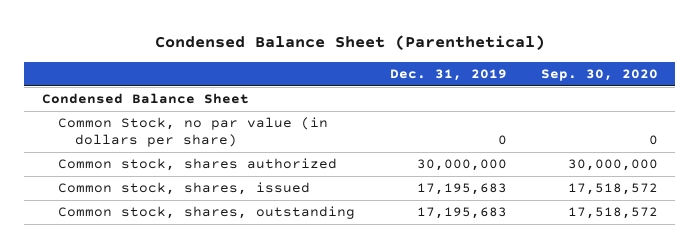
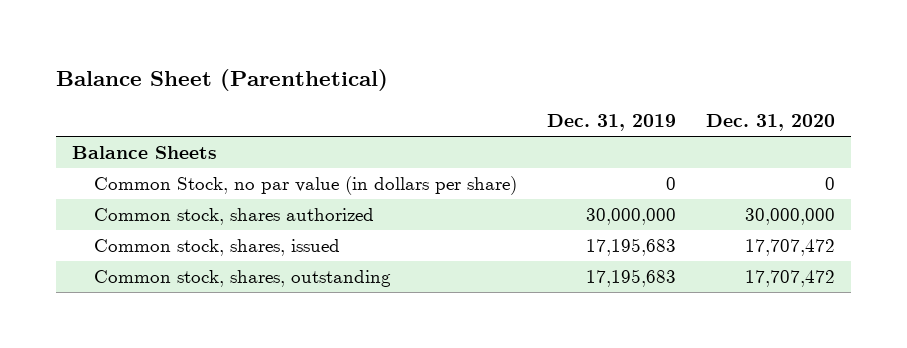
[154,35,545,51] Condensed Balance Sheet (Parenthetical) -> [56,68,389,91] Balance Sheet (Parenthetical)
[541,69,659,82] Sep. 30, 2020 -> none
none -> [706,114,836,132] Dec. 31, 2020
[41,93,249,105] Condensed Balance Sheet -> [71,146,217,160] Balance Sheets

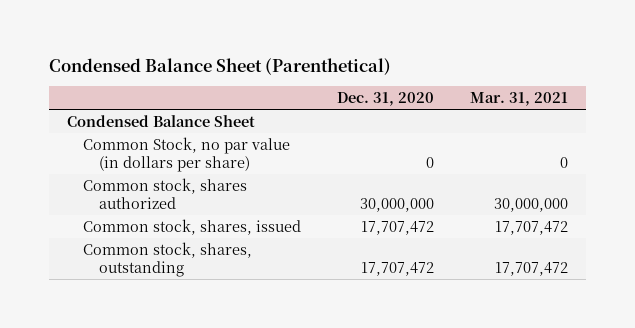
[56,68,389,91] Balance Sheet (Parenthetical) -> [49,57,392,75] Condensed Balance Sheet (Parenthetical)
[547,114,677,132] Dec. 31, 2019 -> none
none -> [469,92,568,107] Mar. 31, 2021
[71,146,217,160] Balance Sheets -> [67,114,256,127] Condensed Balance Sheet

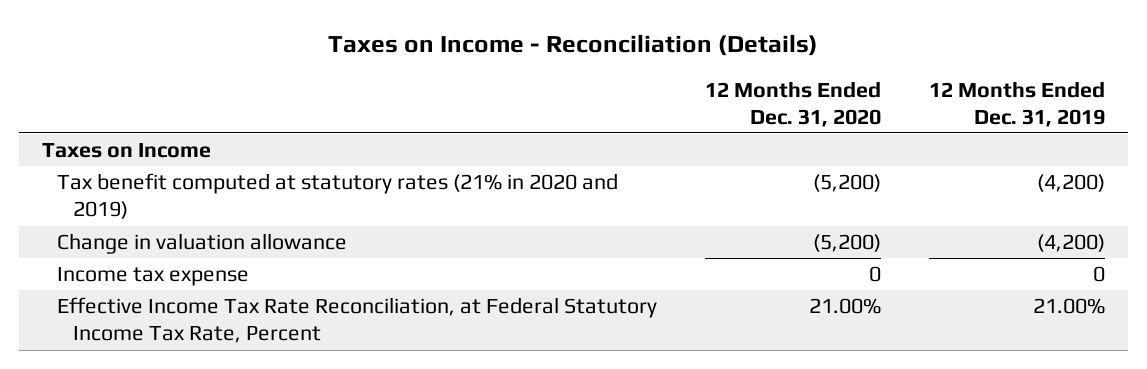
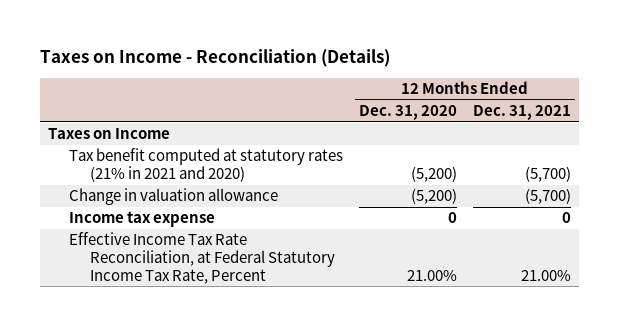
[928,80,1105,127] 12 Months Ended Dec. 31, 2019 -> none
none -> [472,105,571,121] Dec. 31, 2021
[57,173,619,220] Tax benefit computed at statutory rates (21% in 2020 and 2019) -> [68,148,343,183] Tax benefit computed at statutory rates (21% in 2021 and 2020)

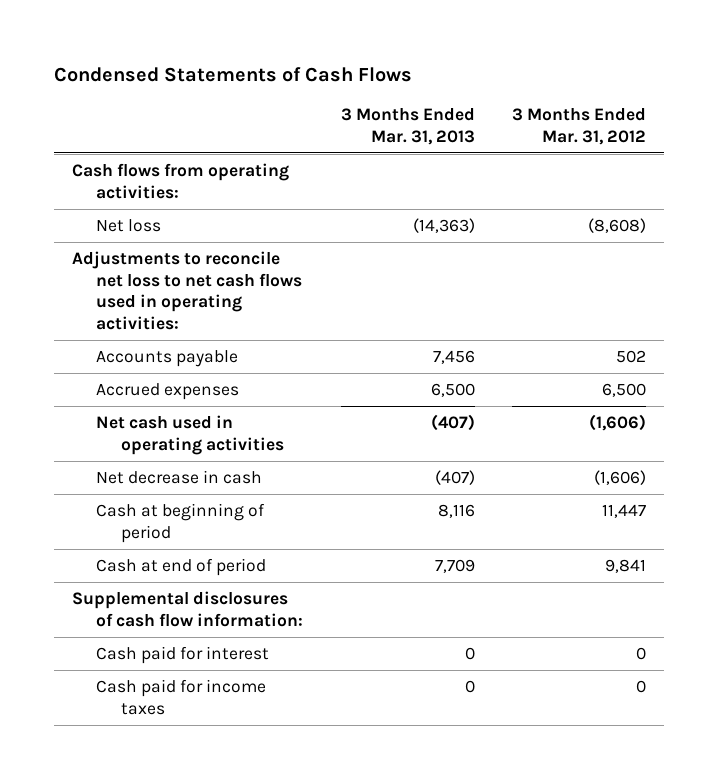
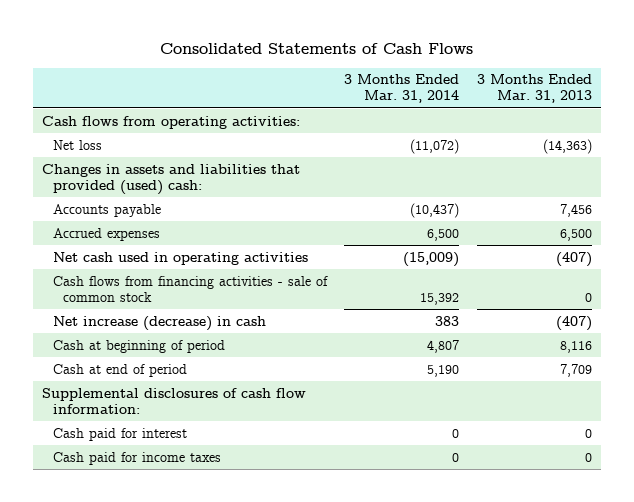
[53,66,412,82] Condensed Statements of Cash Flows -> [160,43,474,55] Consolidated Statements of Cash Flows
[511,108,646,145] 3 Months Ended Mar. 31, 2012 -> none
none -> [344,74,460,104] 3 Months Ended Mar. 31, 2014
[72,251,303,330] Adjustments to reconcile net loss to net cash flows used in operating activities: -> none
none -> [42,163,301,195] Changes in assets and liabilities that provided (used) cash:
none -> [52,275,328,302] Cash flows from financing activities - sale of common stock
[96,470,263,485] Net decrease in cash -> [52,315,266,331] Net increase (decrease) in cash

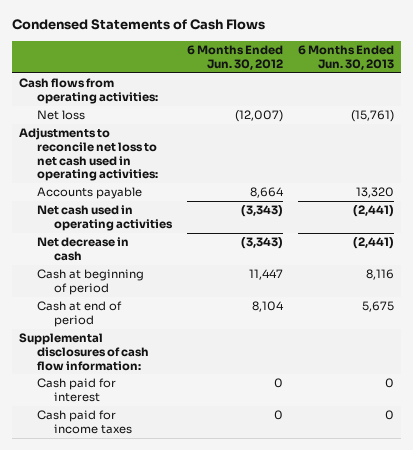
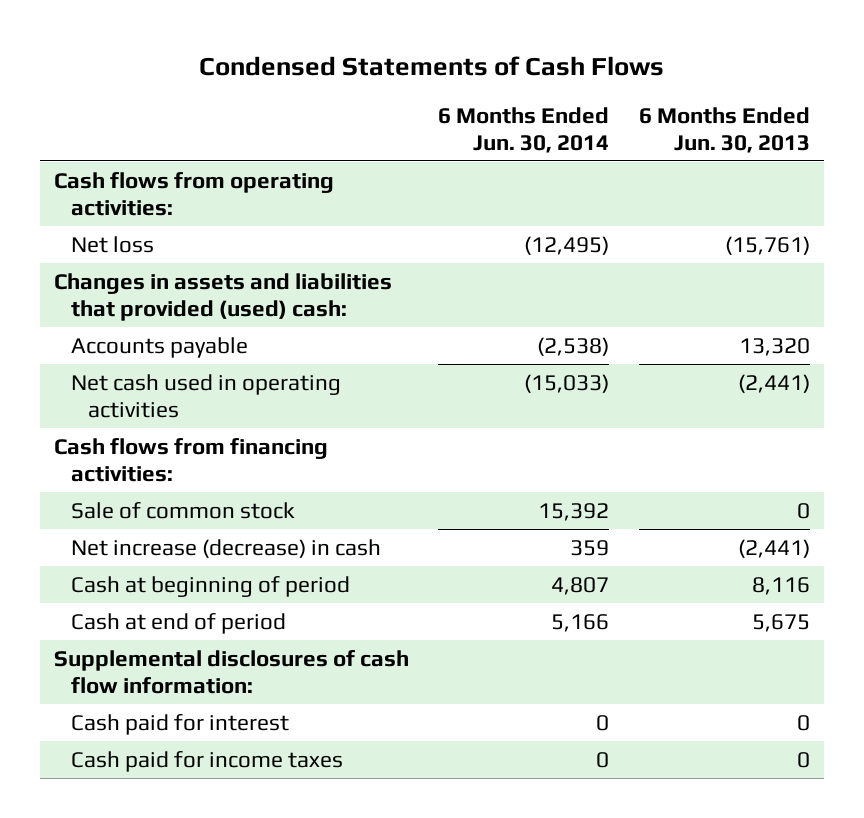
[186,44,283,70] 6 Months Ended Jun. 30, 2012 -> none
none -> [438,106,610,153] 6 Months Ended Jun. 30, 2014
[19,128,158,182] Adjustments to reconcile net loss to net cash used in operating activities: -> none
none -> [54,272,393,321] Changes in assets and liabilities that provided (used) cash:
none -> [54,437,329,482] Cash flows from financing activities:
none -> [70,501,295,519] Sale of common stock
[36,237,129,261] Net decrease in cash -> [70,538,381,558] Net increase (decrease) in cash

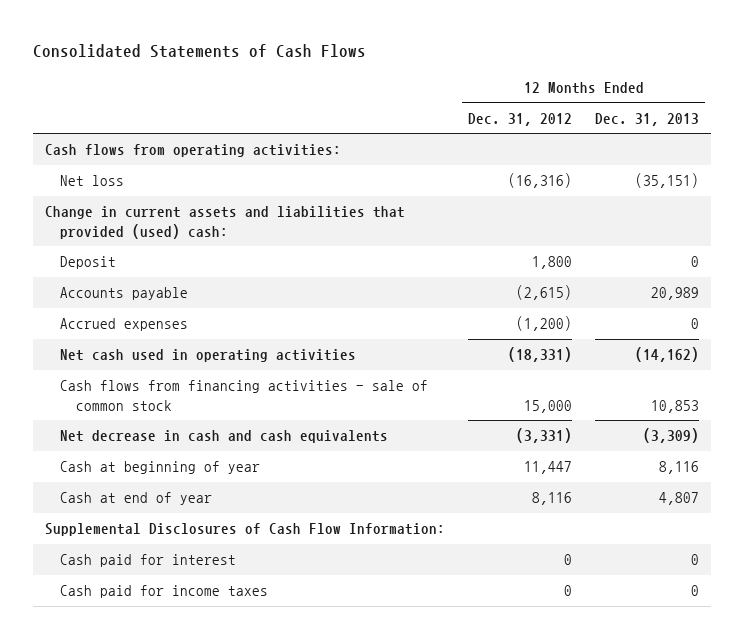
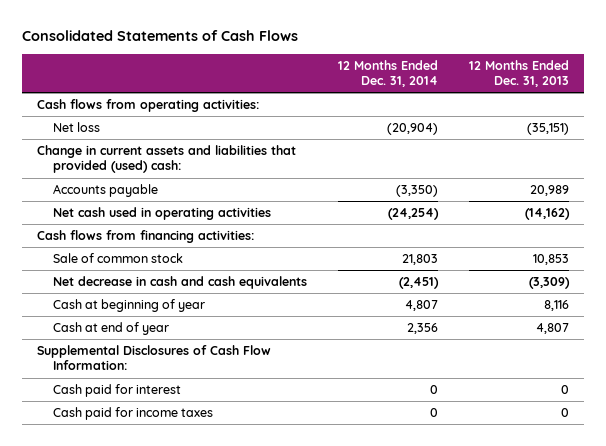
[467,112,572,126] Dec. 31, 2012 -> none
none -> [338,59,439,88] 12 Months Ended Dec. 31, 2014
[60,256,117,270] Deposit -> none
[60,318,189,332] Accrued expenses -> none
none -> [37,230,255,244] Cash flows from financing activities:
[60,380,429,411] Cash flows from financing activities - sale of common stock -> [53,253,184,264] Sale of common stock

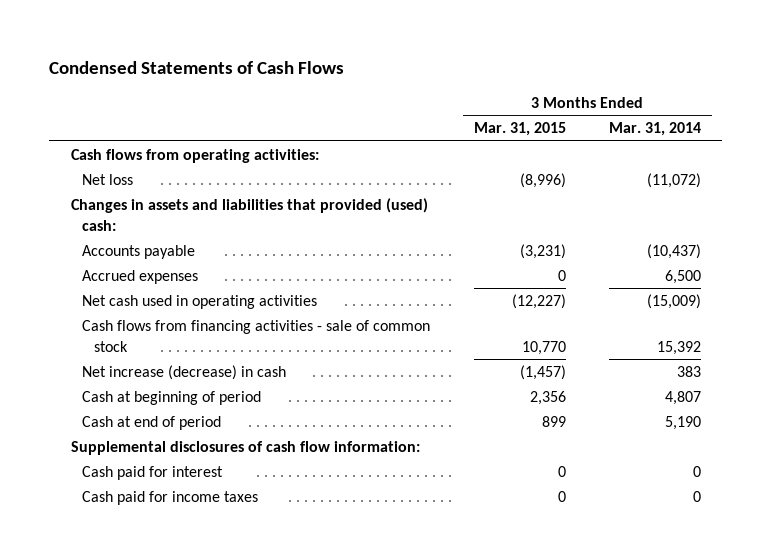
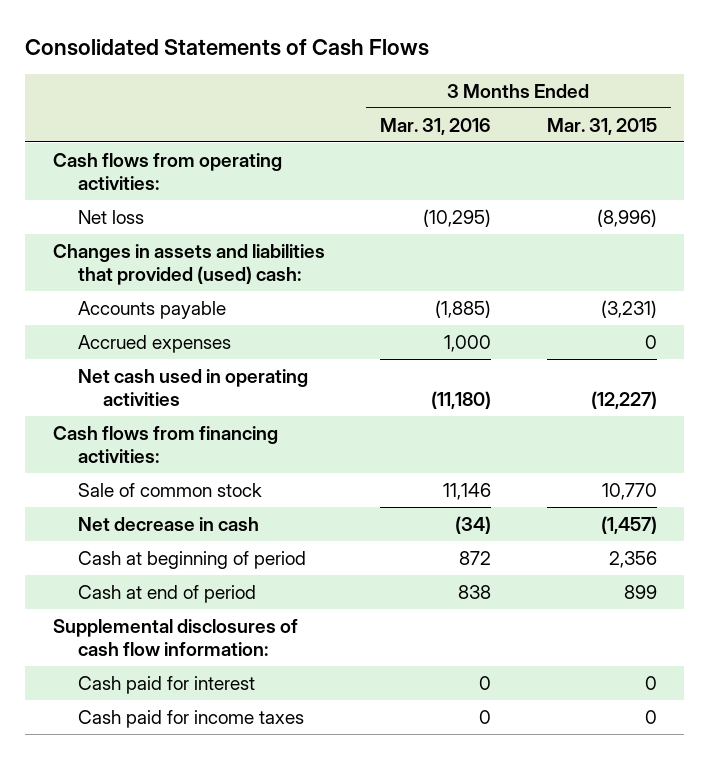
[49,61,345,75] Condensed Statements of Cash Flows -> [24,38,429,56] Consolidated Statements of Cash Flows
[608,122,701,137] Mar. 31, 2014 -> none
none -> [380,117,492,135] Mar. 31, 2016
none -> [52,425,278,464] Cash flows from financing activities:
[82,319,431,352] Cash flows from financing activities - sale of common stock -> [77,482,262,497] Sale of common stock
[82,364,287,380] Net increase (decrease) in cash -> [77,516,259,531] Net decrease in cash

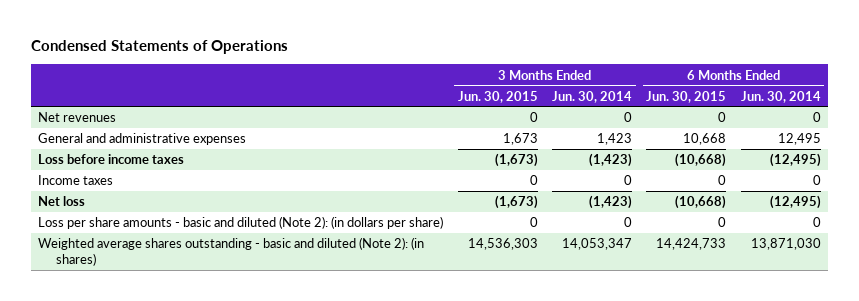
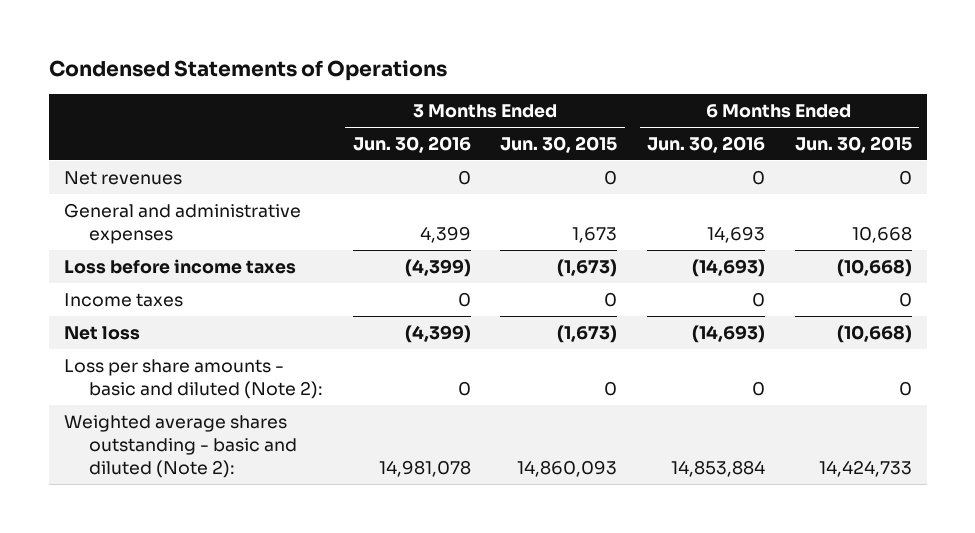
[551,90,632,103] Jun. 30, 2014 -> none
[740,90,821,103] Jun. 30, 2014 -> none
none -> [352,135,471,153] Jun. 30, 2016
none -> [647,135,766,153] Jun. 30, 2016
[38,216,444,230] Loss per share amounts - basic and diluted (Note 2): (in dollars per share) -> [63,358,324,399] Loss per share amounts - basic and diluted (Note 2):
[38,237,425,267] Weighted average shares outstanding - basic and diluted (Note 2): (in shares) -> [63,414,298,478] Weighted average shares outstanding - basic and diluted (Note 2):
[467,238,538,251] 14,536,303 -> [517,459,618,477] 14,860,093

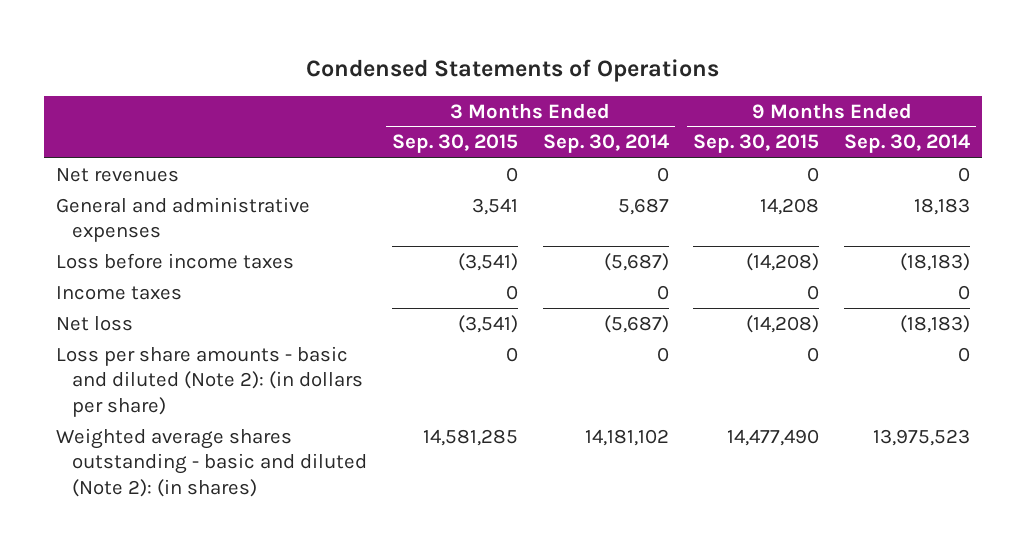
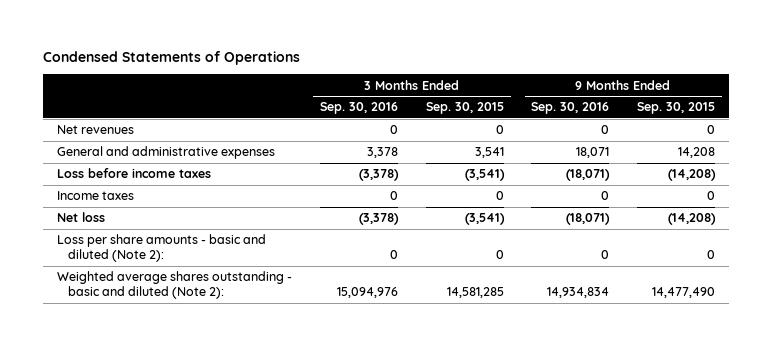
[542,134,669,154] Sep. 30, 2014 -> none
[843,134,970,154] Sep. 30, 2014 -> none
none -> [319,102,398,115] Sep. 30, 2016
none -> [531,102,610,115] Sep. 30, 2016
[56,345,364,417] Loss per share amounts - basic and diluted (Note 2): (in dollars per share) -> [56,234,266,263] Loss per share amounts - basic and diluted (Note 2):
[56,427,368,497] Weighted average shares outstanding - basic and diluted (Note 2): (in shares) -> [56,271,292,300] Weighted average shares outstanding - basic and diluted (Note 2):

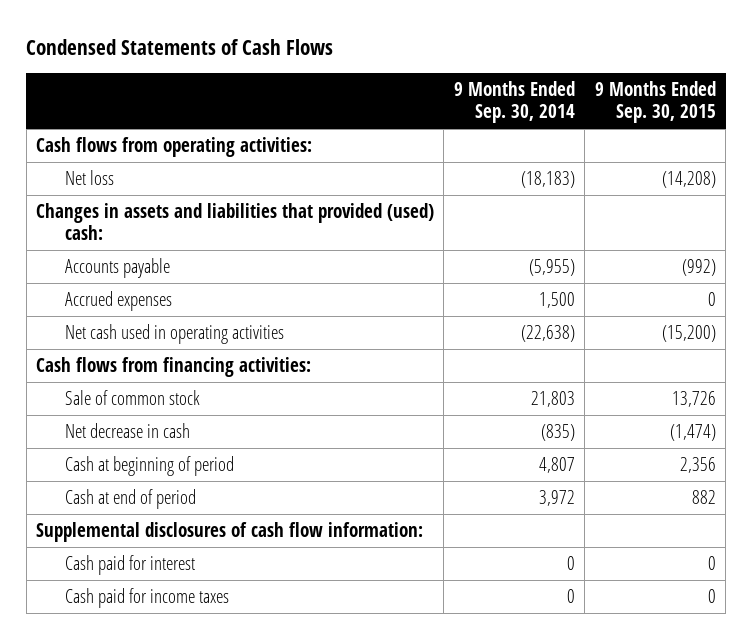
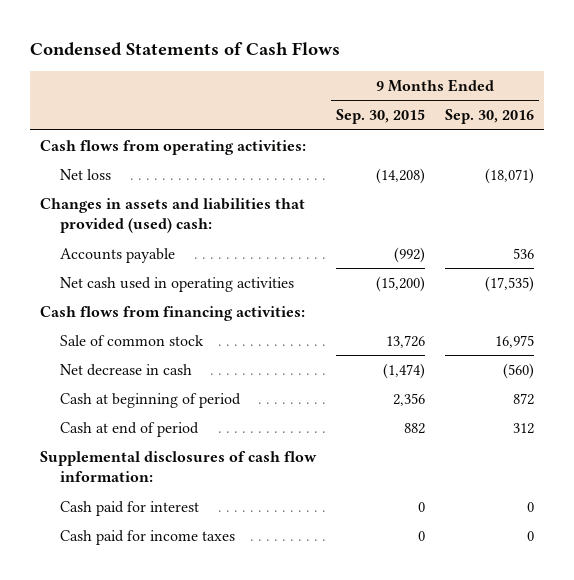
[453,81,575,124] 9 Months Ended Sep. 30, 2014 -> none
none -> [444,109,534,125] Sep. 30, 2016
[64,291,172,312] Accrued expenses -> none

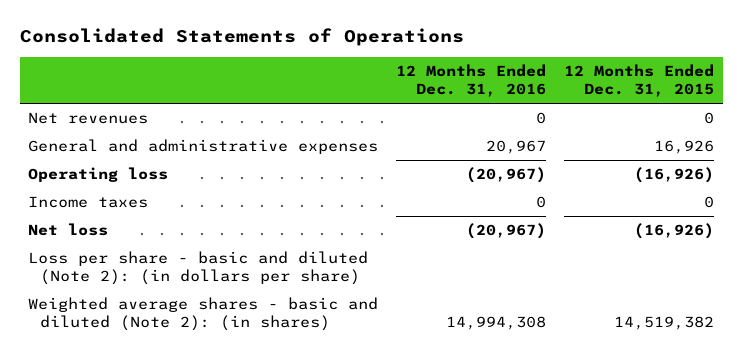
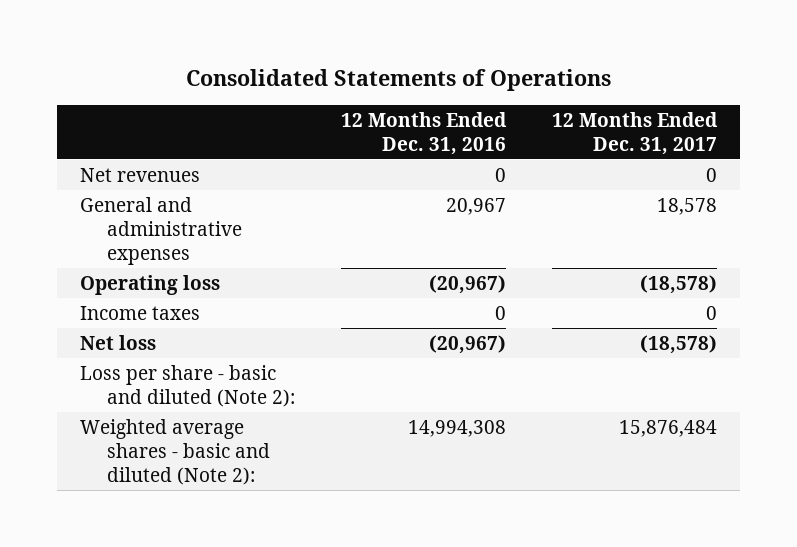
[563,64,714,98] 12 Months Ended Dec. 31, 2015 -> none
none -> [552,111,719,155] 12 Months Ended Dec. 31, 2017
[28,251,369,286] Loss per share - basic and diluted (Note 2): (in dollars per share) -> [79,364,296,407] Loss per share - basic and diluted (Note 2):
[28,297,379,332] Weighted average shares - basic and diluted (Note 2): (in shares) -> [79,418,271,485] Weighted average shares - basic and diluted (Note 2):

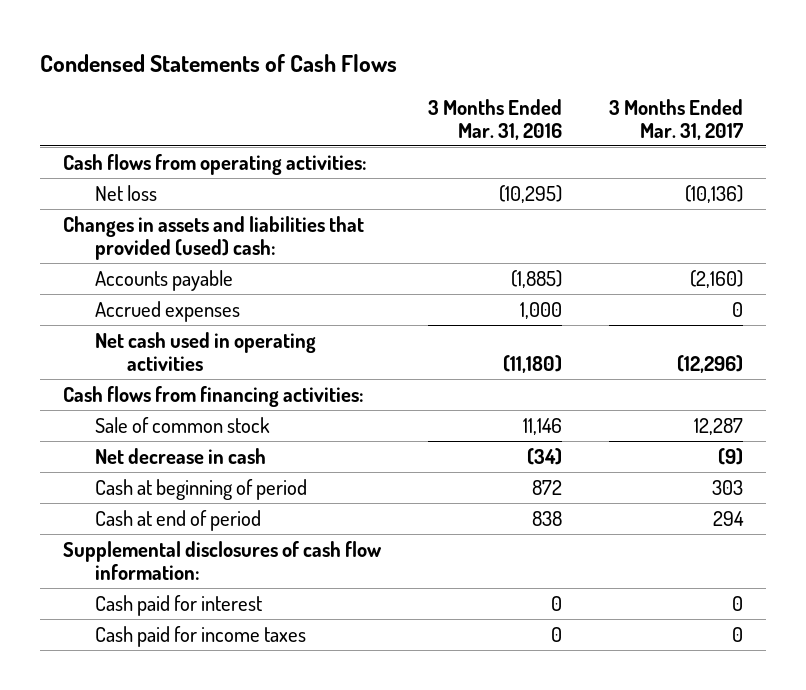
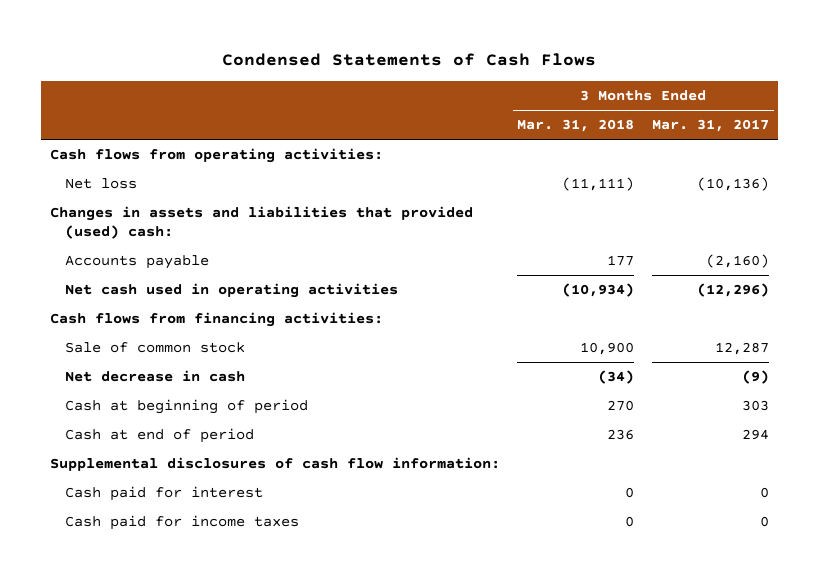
[428,98,563,141] 3 Months Ended Mar. 31, 2016 -> none
none -> [517,119,635,133] Mar. 31, 2018
[94,300,240,322] Accrued expenses -> none

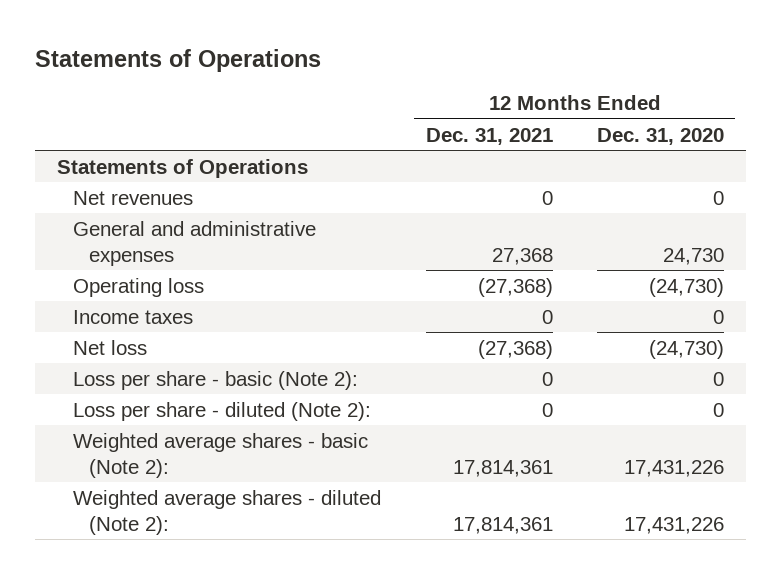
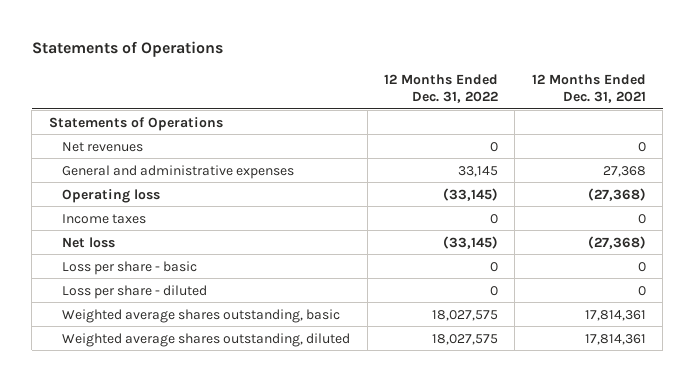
[597,127,725,145] Dec. 31, 2020 -> none
none -> [383,73,498,103] 12 Months Ended Dec. 31, 2022
[73,370,359,390] Loss per share - basic (Note 2): -> [62,260,198,275] Loss per share - basic
[73,401,372,421] Loss per share - diluted (Note 2): -> [62,284,208,299] Loss per share - diluted
[73,432,369,478] Weighted average shares - basic (Note 2): -> [62,308,341,323] Weighted average shares outstanding, basic
[73,489,382,535] Weighted average shares - diluted (Note 2): -> [62,332,351,347] Weighted average shares outstanding, diluted

